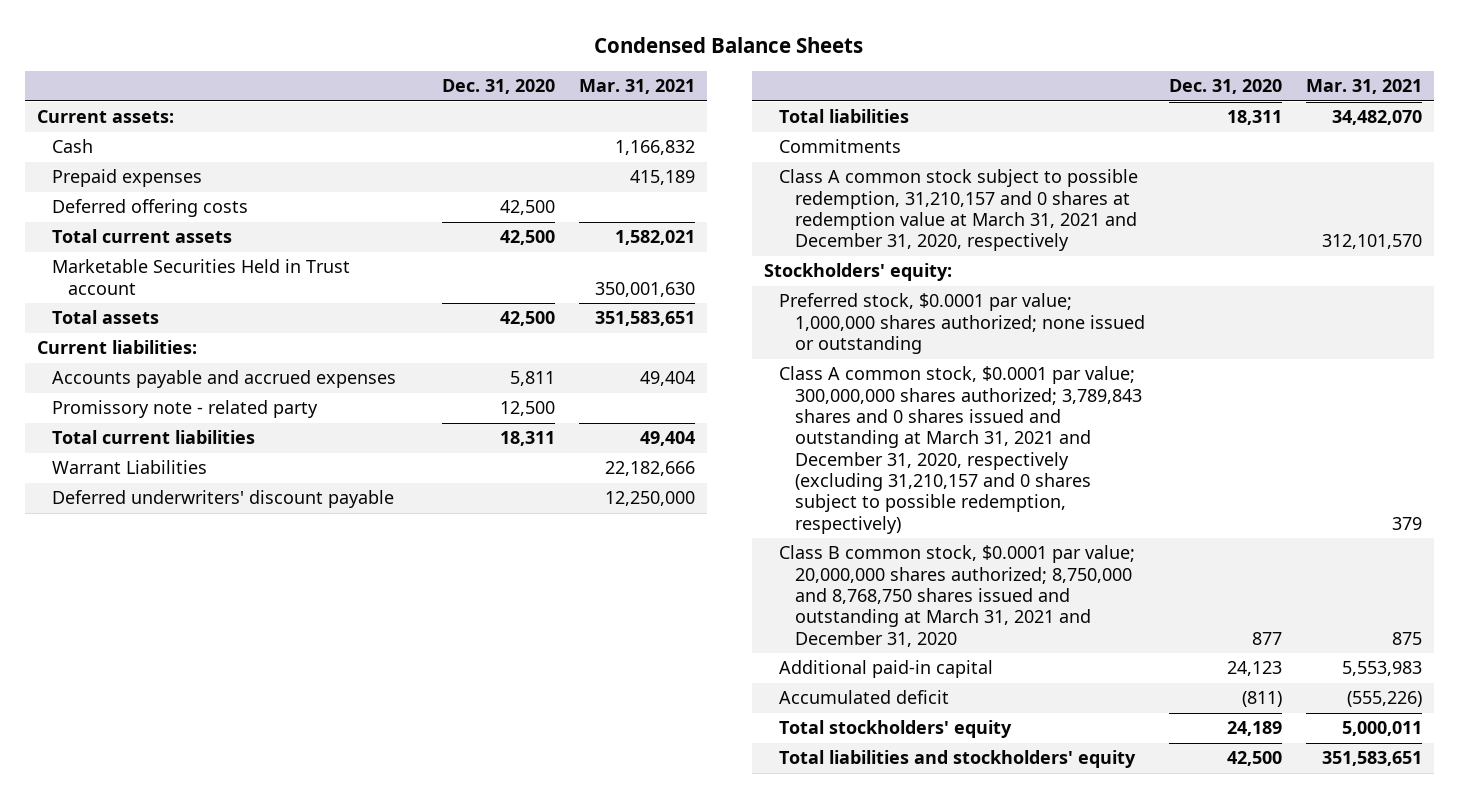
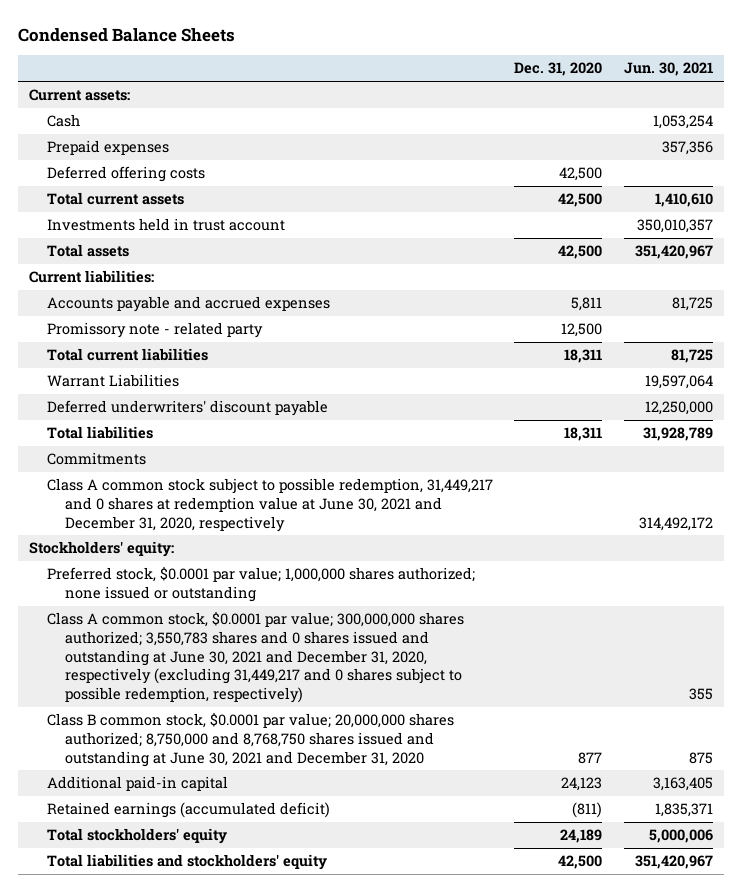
[578,79,695,95] Mar. 31, 2021 -> none
none -> [623,62,713,77] Jun. 30, 2021
[52,259,351,295] Marketable Securities Held in Trust account -> [46,218,285,232] Investments held in trust account
[779,169,1139,252] Class A common stock subject to possible redemption, 31,210,157 and 0 shares at redemption value at March 31, 2021 and December 31, 2020, respectively -> [46,478,493,532] Class A common stock subject to possible redemption, 31,449,217 and 0 shares at redemption value at June 30, 2021 and December 31, 2020, respectively
[779,366,1142,534] Class A common stock, $0.0001 par value; 300,000,000 shares authorized; 3,789,843 shares and 0 shares issued and outstanding at March 31, 2021 and December 31, 2020, respectively (excluding 31,210,157 and 0 shares subject to possible redemption, respectively) -> [46,612,464,704] Class A common stock, $0.0001 par value; 300,000,000 shares authorized; 3,550,783 shares and 0 shares issued and outstanding at June 30, 2021 and December 31, 2020, respectively (excluding 31,449,217 and 0 shares subject to possible redemption, respectively)
[779,545,1136,647] Class B common stock, $0.0001 par value; 20,000,000 shares authorized; 8,750,000 and 8,768,750 shares issued and outstanding at March 31, 2021 and December 31, 2020 -> [46,713,454,767] Class B common stock, $0.0001 par value; 20,000,000 shares authorized; 8,750,000 and 8,768,750 shares issued and outstanding at June 30, 2021 and December 31, 2020
[779,690,950,705] Accumulated deficit -> [46,802,330,819] Retained earnings (accumulated deficit)

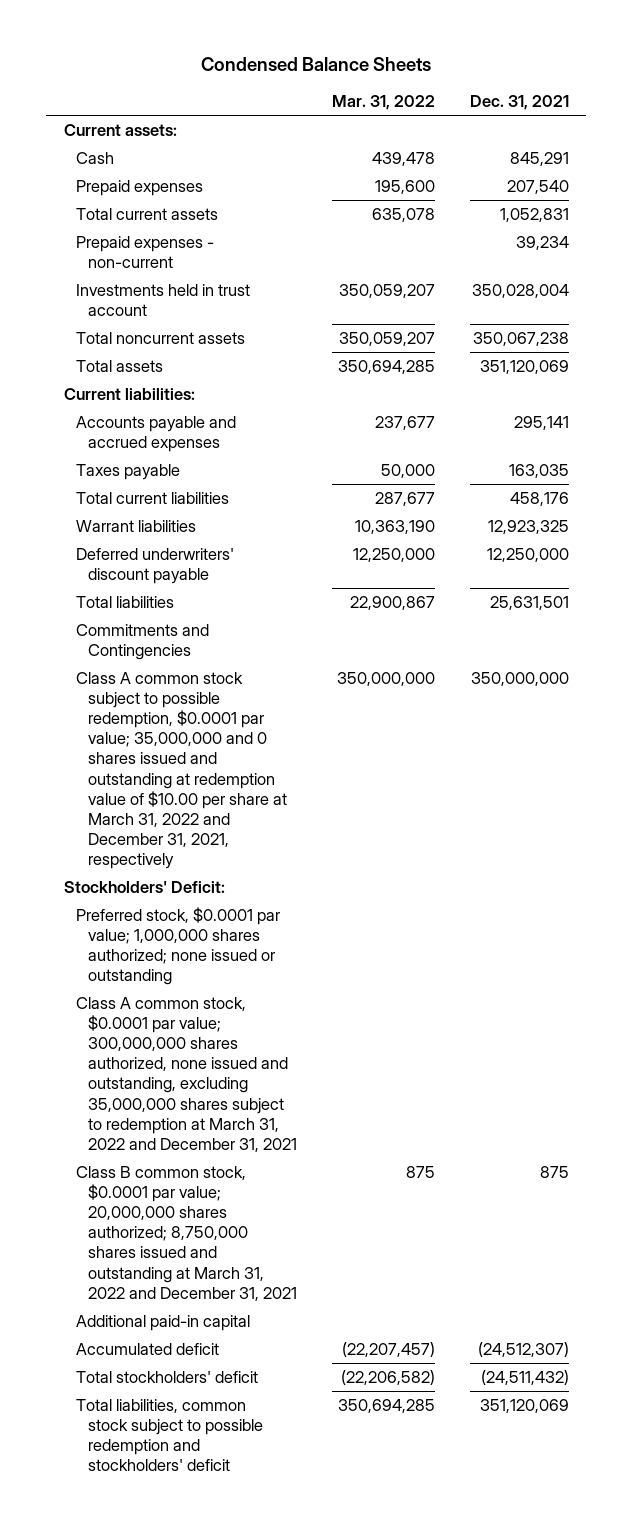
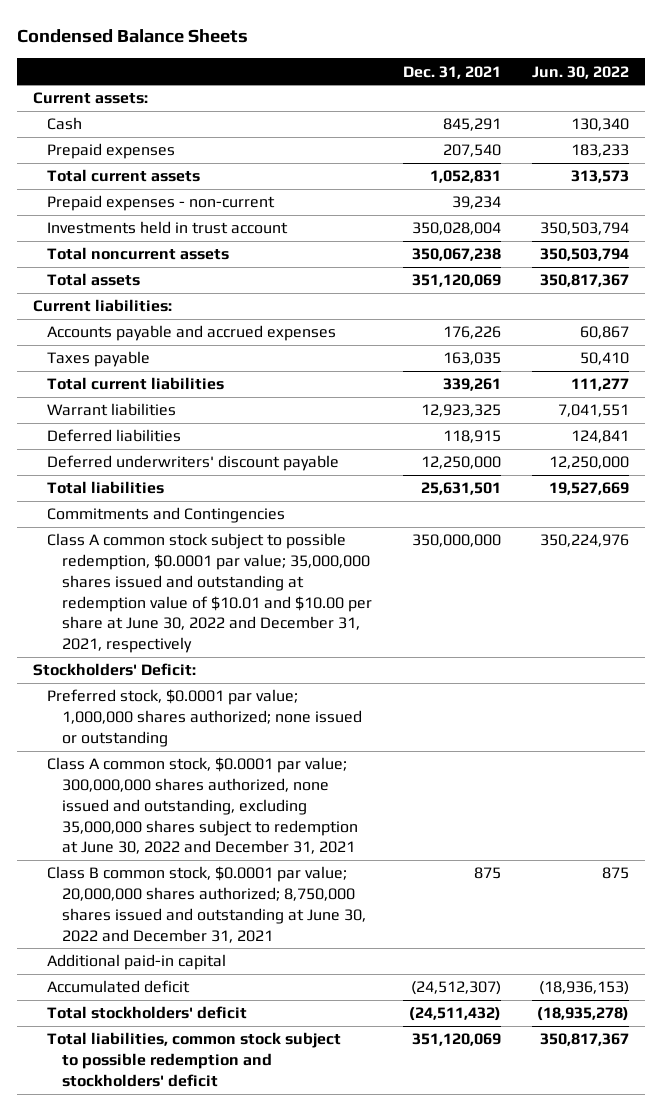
[331,95,435,111] Mar. 31, 2022 -> none
none -> [532,65,630,79] Jun. 30, 2022
[513,415,569,430] 295,141 -> [442,326,501,340] 176,226
[509,491,569,506] 458,176 -> [442,378,501,392] 339,261
none -> [47,429,182,443] Deferred liabilities
[75,671,287,870] Class A common stock subject to possible redemption, $0.0001 par value; 35,000,000 and 0 shares issued and outstanding at redemption value of $10.00 per share at March 31, 2022 and December 31, 2021, respectively -> [47,533,372,654] Class A common stock subject to possible redemption, $0.0001 par value; 35,000,000 shares issued and outstanding at redemption value of $10.01 and $10.00 per share at June 30, 2022 and December 31, 2021, respectively
[75,996,297,1153] Class A common stock, $0.0001 par value; 300,000,000 shares authorized, none issued and outstanding, excluding 35,000,000 shares subject to redemption at March 31, 2022 and December 31, 2021 -> [47,757,358,855] Class A common stock, $0.0001 par value; 300,000,000 shares authorized, none issued and outstanding, excluding 35,000,000 shares subject to redemption at June 30, 2022 and December 31, 2021
[75,1165,297,1301] Class B common stock, $0.0001 par value; 20,000,000 shares authorized; 8,750,000 shares issued and outstanding at March 31, 2022 and December 31, 2021 -> [47,866,366,943] Class B common stock, $0.0001 par value; 20,000,000 shares authorized; 8,750,000 shares issued and outstanding at June 30, 2022 and December 31, 2021

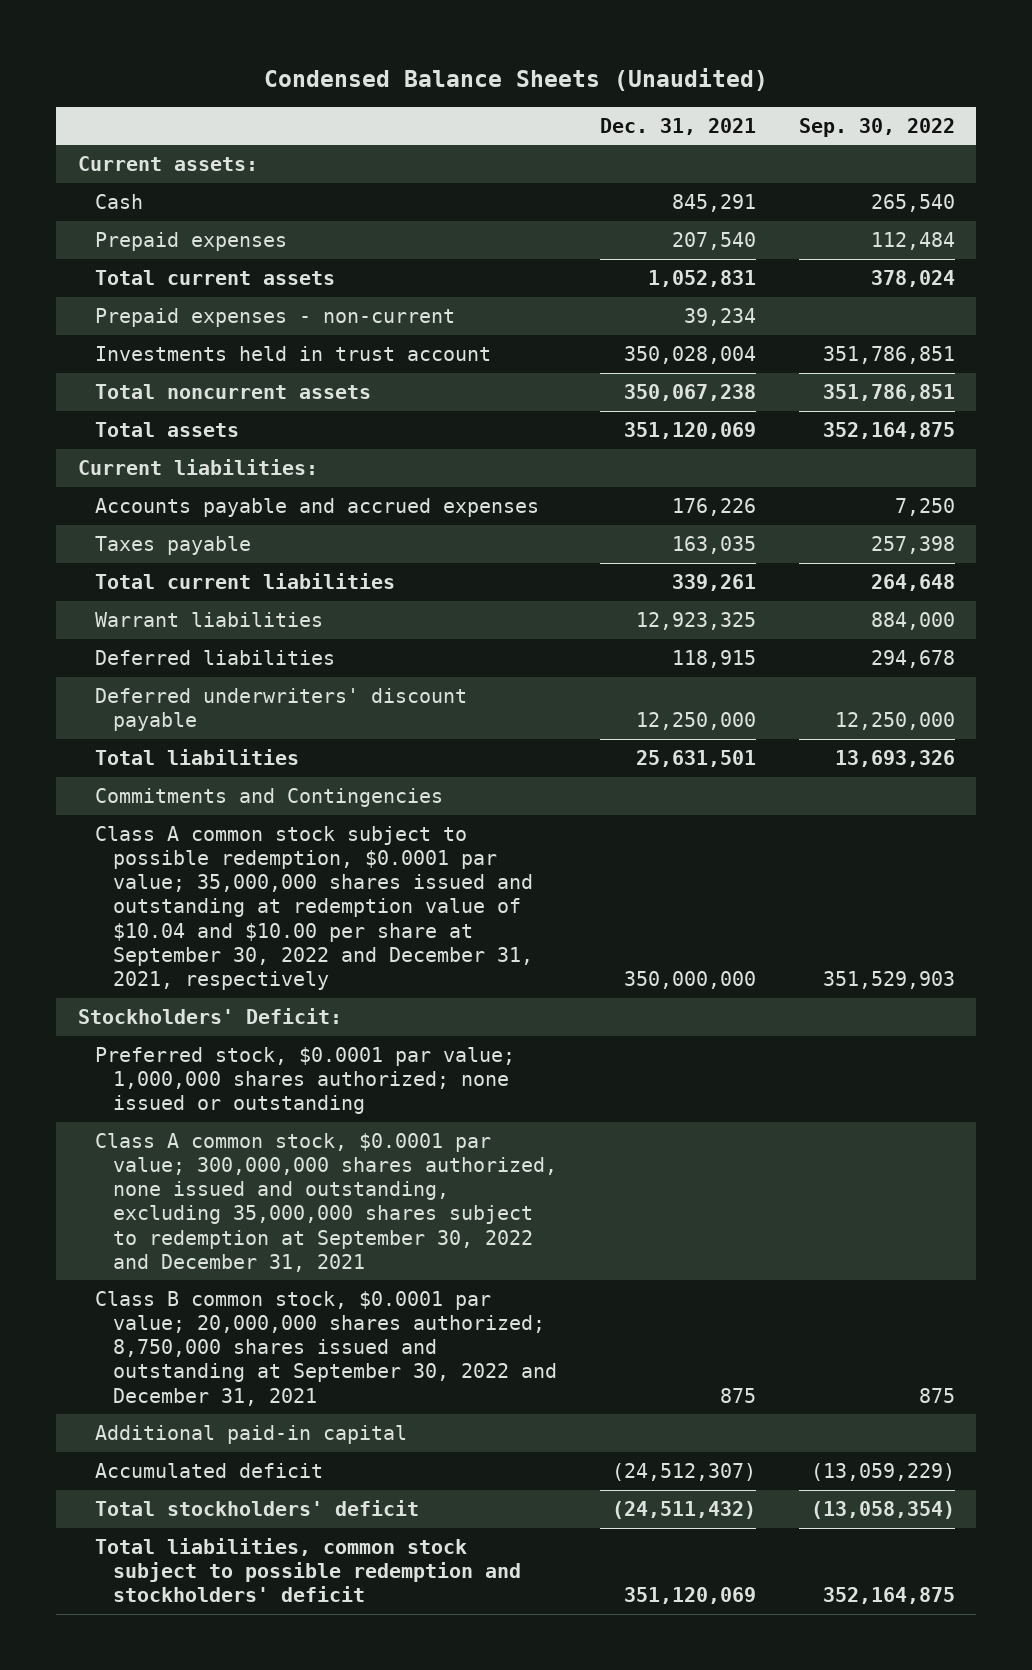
[17,29,249,44] Condensed Balance Sheets -> [264,67,769,91] Condensed Balance Sheets (Unaudited)
[532,65,630,79] Jun. 30, 2022 -> none
none -> [798,117,955,137] Sep. 30, 2022
[47,533,372,654] Class A common stock subject to possible redemption, $0.0001 par value; 35,000,000 shares issued and outstanding at redemption value of $10.01 and $10.00 per share at June 30, 2022 and December 31, 2021, respectively -> [95,826,533,990] Class A common stock subject to possible redemption, $0.0001 par value; 35,000,000 shares issued and outstanding at redemption value of $10.04 and $10.00 per share at September 30, 2022 and December 31, 2021, respectively
[47,757,358,855] Class A common stock, $0.0001 par value; 300,000,000 shares authorized, none issued and outstanding, excluding 35,000,000 shares subject to redemption at June 30, 2022 and December 31, 2021 -> [95,1133,557,1272] Class A common stock, $0.0001 par value; 300,000,000 shares authorized, none issued and outstanding, excluding 35,000,000 shares subject to redemption at September 30, 2022 and December 31, 2021
[47,866,366,943] Class B common stock, $0.0001 par value; 20,000,000 shares authorized; 8,750,000 shares issued and outstanding at June 30, 2022 and December 31, 2021 -> [95,1291,557,1406] Class B common stock, $0.0001 par value; 20,000,000 shares authorized; 8,750,000 shares issued and outstanding at September 30, 2022 and December 31, 2021

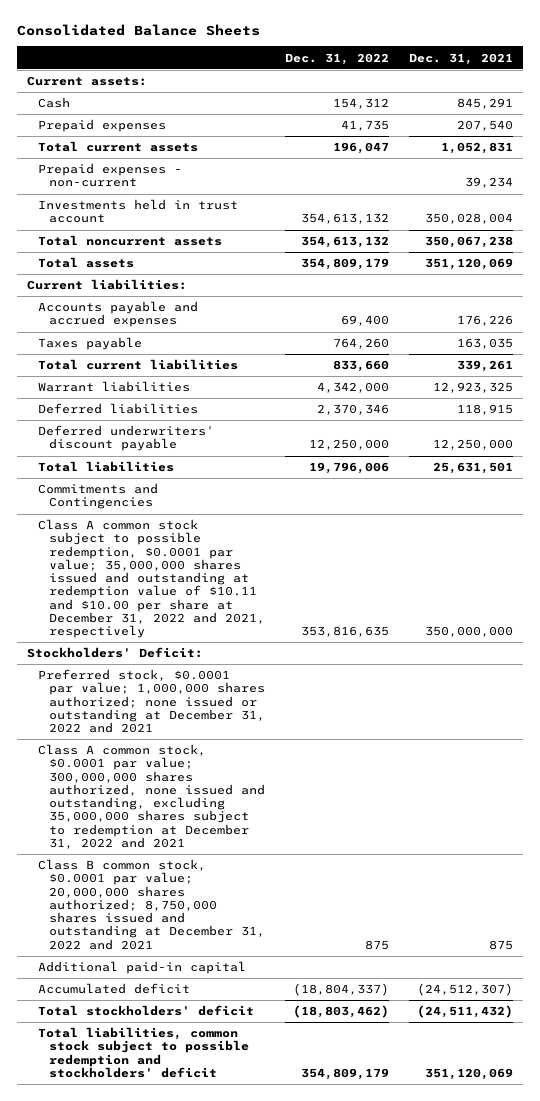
[264,67,769,91] Condensed Balance Sheets (Unaudited) -> [17,23,261,36] Consolidated Balance Sheets
[798,117,955,137] Sep. 30, 2022 -> none
none -> [284,52,389,65] Dec. 31, 2022
[95,826,533,990] Class A common stock subject to possible redemption, $0.0001 par value; 35,000,000 shares issued and outstanding at redemption value of $10.04 and $10.00 per share at September 30, 2022 and December 31, 2021, respectively -> [38,519,266,639] Class A common stock subject to possible redemption, $0.0001 par value; 35,000,000 shares issued and outstanding at redemption value of $10.11 and $10.00 per share at December 31, 2022 and 2021, respectively
[95,1047,516,1115] Preferred stock, $0.0001 par value; 1,000,000 shares authorized; none issued or outstanding -> [38,669,266,734] Preferred stock, $0.0001 par value; 1,000,000 shares authorized; none issued or outstanding at December 31, 2022 and 2021
[95,1133,557,1272] Class A common stock, $0.0001 par value; 300,000,000 shares authorized, none issued and outstanding, excluding 35,000,000 shares subject to redemption at September 30, 2022 and December 31, 2021 -> [38,744,266,849] Class A common stock, $0.0001 par value; 300,000,000 shares authorized, none issued and outstanding, excluding 35,000,000 shares subject to redemption at December 31, 2022 and 2021
[95,1291,557,1406] Class B common stock, $0.0001 par value; 20,000,000 shares authorized; 8,750,000 shares issued and outstanding at September 30, 2022 and December 31, 2021 -> [38,859,266,950] Class B common stock, $0.0001 par value; 20,000,000 shares authorized; 8,750,000 shares issued and outstanding at December 31, 2022 and 2021

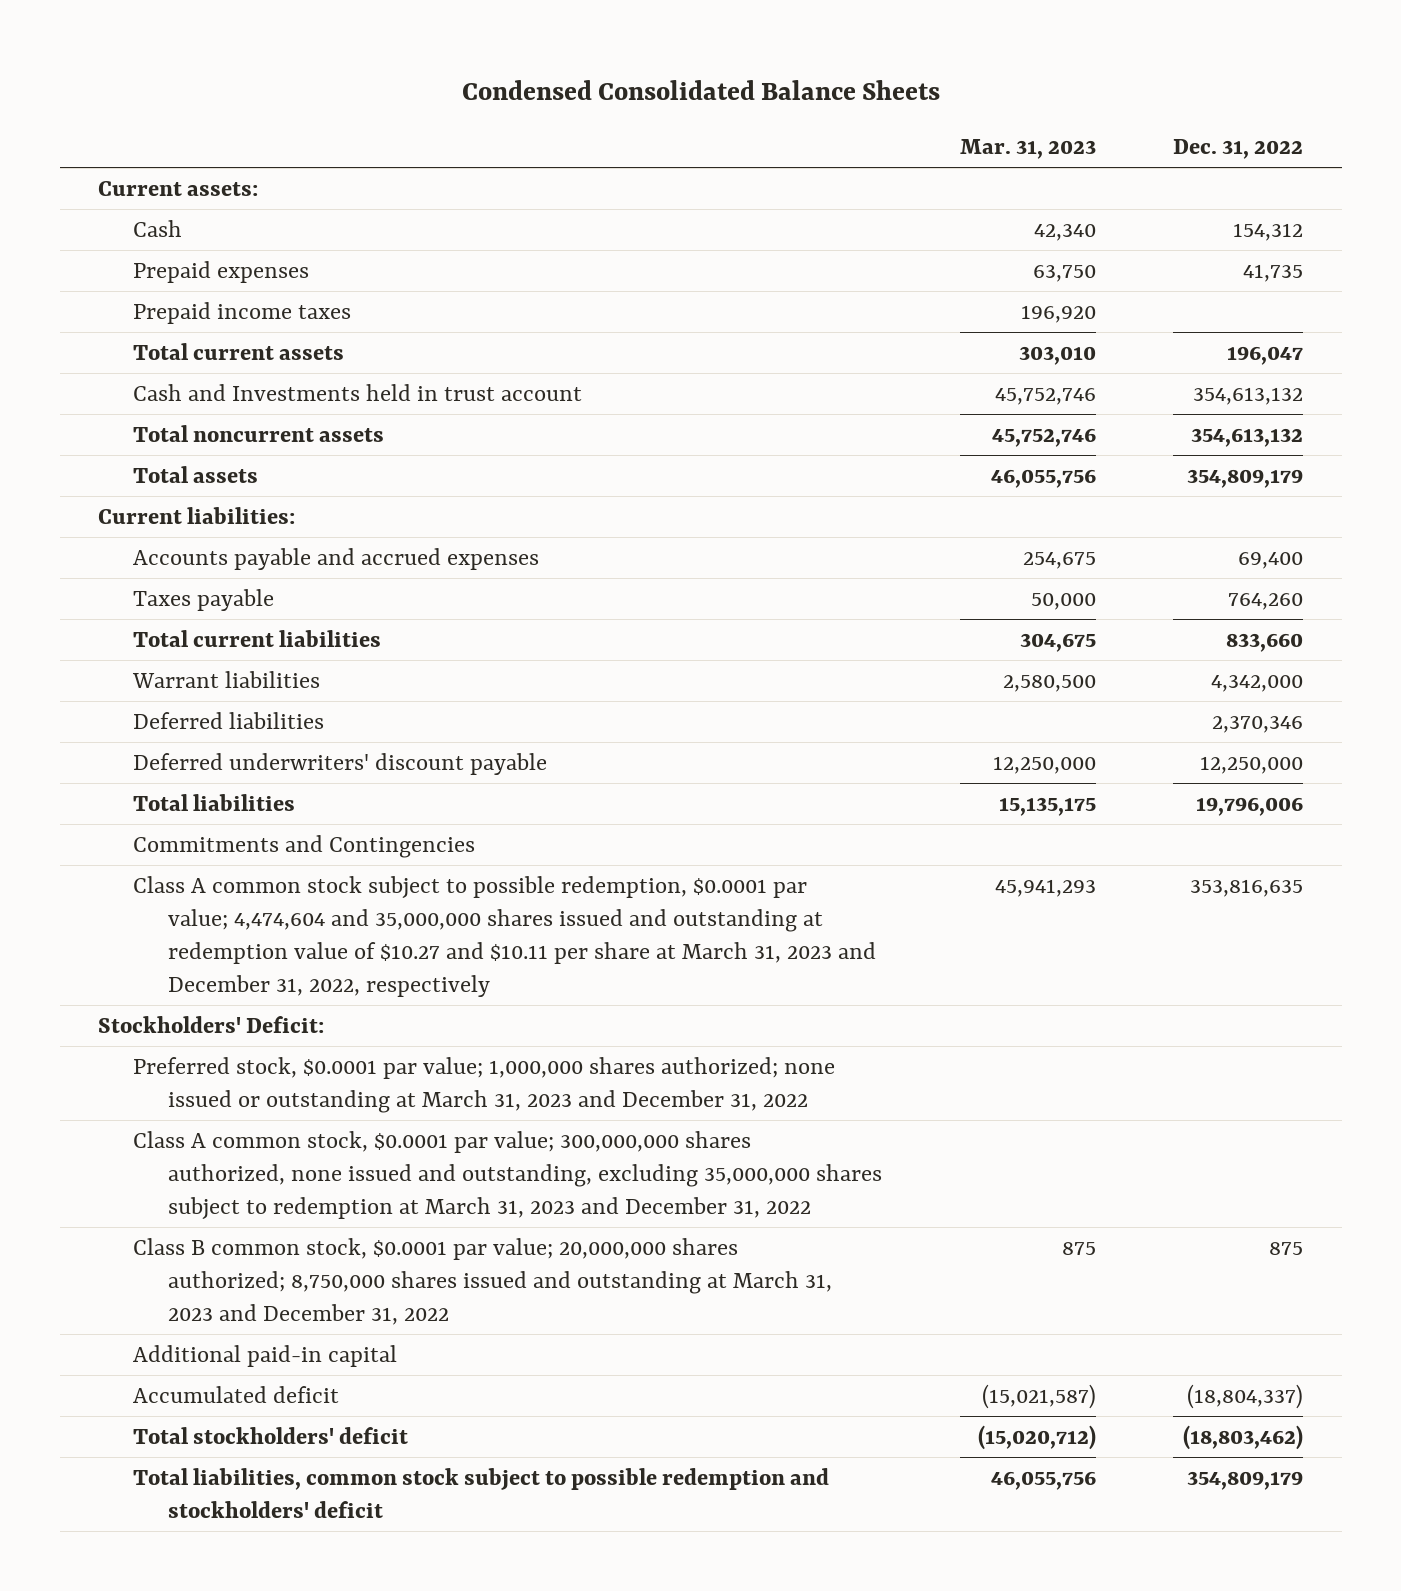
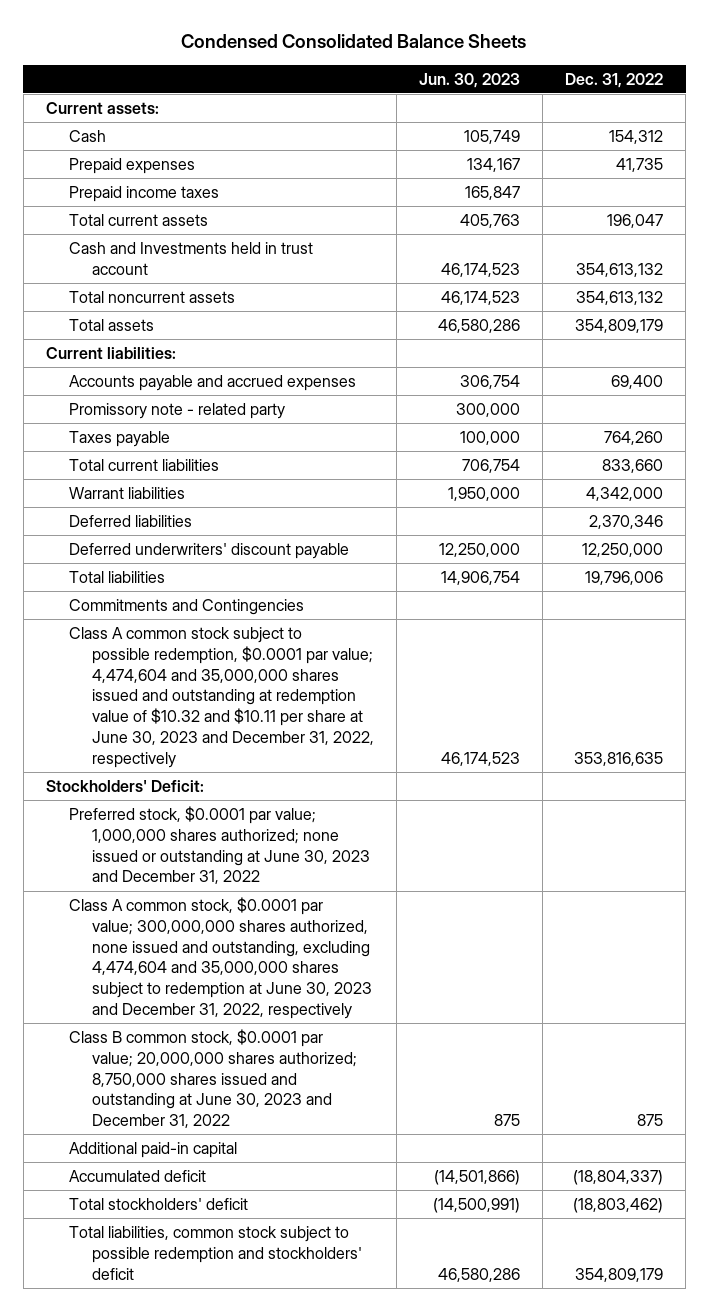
[959,139,1096,160] Mar. 31, 2023 -> none
none -> [419,72,521,88] Jun. 30, 2023
none -> [68,403,285,420] Promissory note - related party
[133,875,877,997] Class A common stock subject to possible redemption, $0.0001 par value; 4,474,604 and 35,000,000 shares issued and outstanding at redemption value of $10.27 and $10.11 per share at March 31, 2023 and December 31, 2022, respectively -> [68,627,375,768] Class A common stock subject to possible redemption, $0.0001 par value; 4,474,604 and 35,000,000 shares issued and outstanding at redemption value of $10.32 and $10.11 per share at June 30, 2023 and December 31, 2022, respectively
[133,1056,836,1113] Preferred stock, $0.0001 par value; 1,000,000 shares authorized; none issued or outstanding at March 31, 2023 and December 31, 2022 -> [68,806,371,885] Preferred stock, $0.0001 par value; 1,000,000 shares authorized; none issued or outstanding at June 30, 2023 and December 31, 2022
[133,1130,883,1219] Class A common stock, $0.0001 par value; 300,000,000 shares authorized, none issued and outstanding, excluding 35,000,000 shares subject to redemption at March 31, 2023 and December 31, 2022 -> [68,897,373,1019] Class A common stock, $0.0001 par value; 300,000,000 shares authorized, none issued and outstanding, excluding 4,474,604 and 35,000,000 shares subject to redemption at June 30, 2023 and December 31, 2022, respectively
[133,1237,833,1325] Class B common stock, $0.0001 par value; 20,000,000 shares authorized; 8,750,000 shares issued and outstanding at March 31, 2023 and December 31, 2022 -> [68,1029,358,1129] Class B common stock, $0.0001 par value; 20,000,000 shares authorized; 8,750,000 shares issued and outstanding at June 30, 2023 and December 31, 2022

